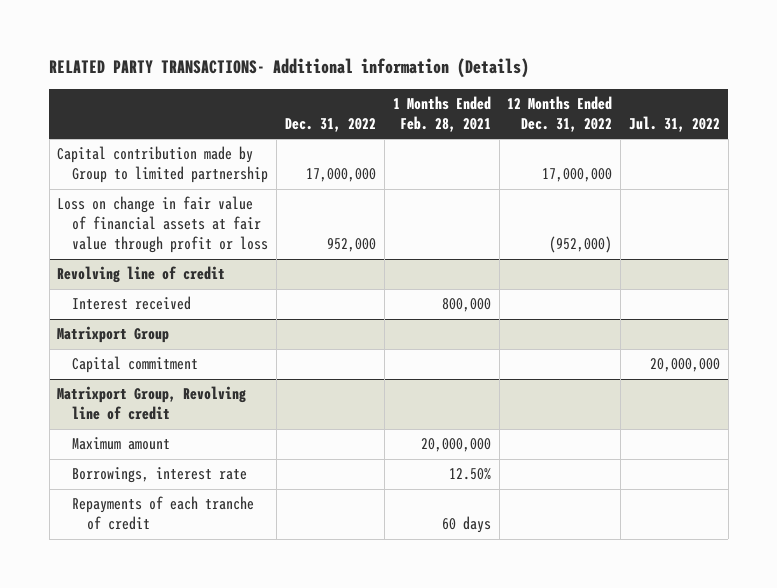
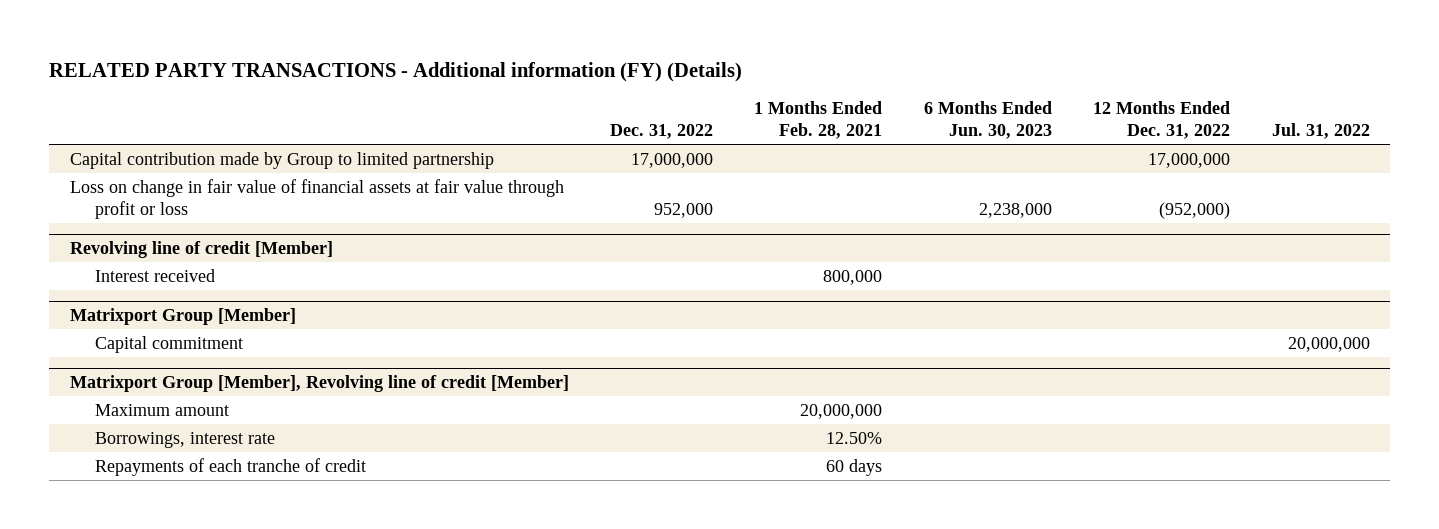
[49,58,530,79] RELATED PARTY TRANSACTIONS- Additional information (Details) -> [48,61,742,82] RELATED PARTY TRANSACTIONS - Additional information (FY) (Details)
none -> [923,101,1052,140] 6 Months Ended Jun. 30, 2023
[57,266,226,284] Revolving line of credit -> [69,240,333,258] Revolving line of credit [Member]
[57,326,170,344] Matrixport Group -> [69,307,296,325] Matrixport Group [Member]
[57,386,247,421] Matrixport Group, Revolving line of credit -> [69,374,569,392] Matrixport Group [Member], Revolving line of credit [Member]

